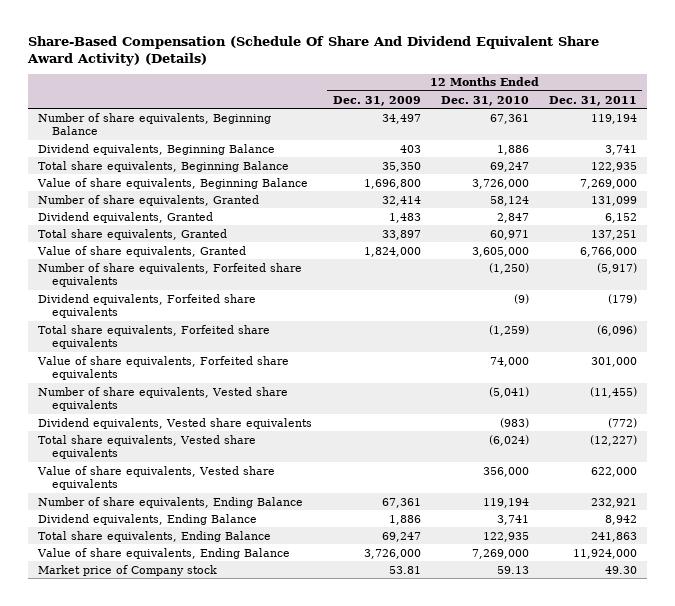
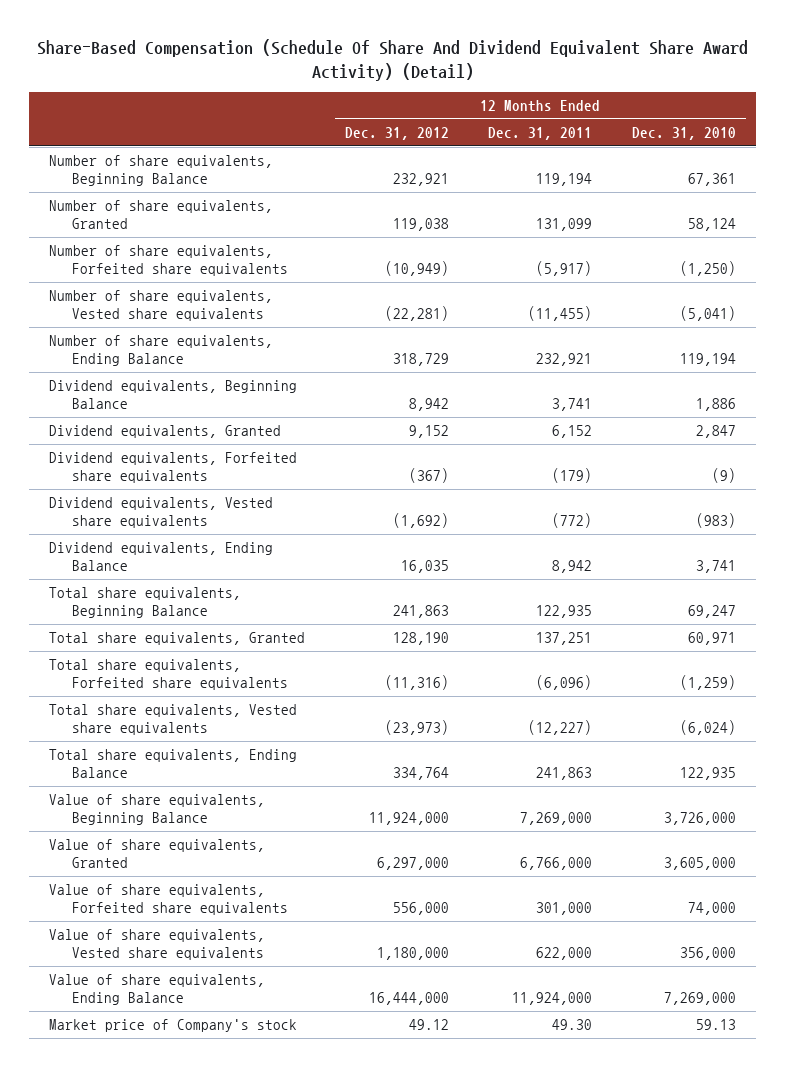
[27,35,600,66] Share-Based Compensation (Schedule Of Share And Dividend Equivalent Share Award Activity) (Details) -> [36,38,748,81] Share-Based Compensation (Schedule Of Share And Dividend Equivalent Share Award Activity) (Detail)
[332,95,421,106] Dec. 31, 2009 -> none
none -> [344,127,449,141] Dec. 31, 2012
[38,143,276,155] Dividend equivalents, Beginning Balance -> [49,380,298,409] Dividend equivalents, Beginning Balance
[38,211,214,223] Dividend equivalents, Granted -> [49,425,282,439] Dividend equivalents, Granted
[38,293,257,319] Dividend equivalents, Forfeited share equivalents -> [49,452,298,483] Dividend equivalents, Forfeited share equivalents
[38,417,313,429] Dividend equivalents, Vested share equivalents -> [49,497,274,528] Dividend equivalents, Vested share equivalents
[38,160,290,172] Total share equivalents, Beginning Balance -> [49,587,242,618] Total share equivalents, Beginning Balance
[38,228,228,240] Total share equivalents, Granted -> [49,632,306,646] Total share equivalents, Granted
[38,324,271,350] Total share equivalents, Forfeited share equivalents -> [49,659,288,690] Total share equivalents, Forfeited share equivalents
[38,434,257,460] Total share equivalents, Vested share equivalents -> [49,704,298,735] Total share equivalents, Vested share equivalents
[37,177,309,189] Value of share equivalents, Beginning Balance -> [49,794,266,825] Value of share equivalents, Beginning Balance
[37,245,247,257] Value of share equivalents, Granted -> [49,839,266,868] Value of share equivalents, Granted
[37,355,290,381] Value of share equivalents, Forfeited share equivalents -> [49,884,288,915] Value of share equivalents, Forfeited share equivalents
[37,465,276,491] Value of share equivalents, Vested share equivalents -> [49,929,266,960] Value of share equivalents, Vested share equivalents
[38,564,218,576] Market price of Company stock -> [49,1019,298,1033] Market price of Company's stock

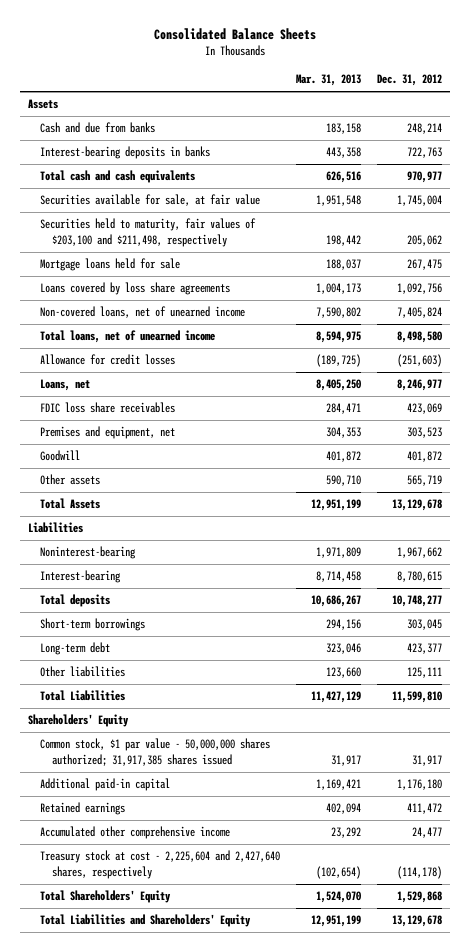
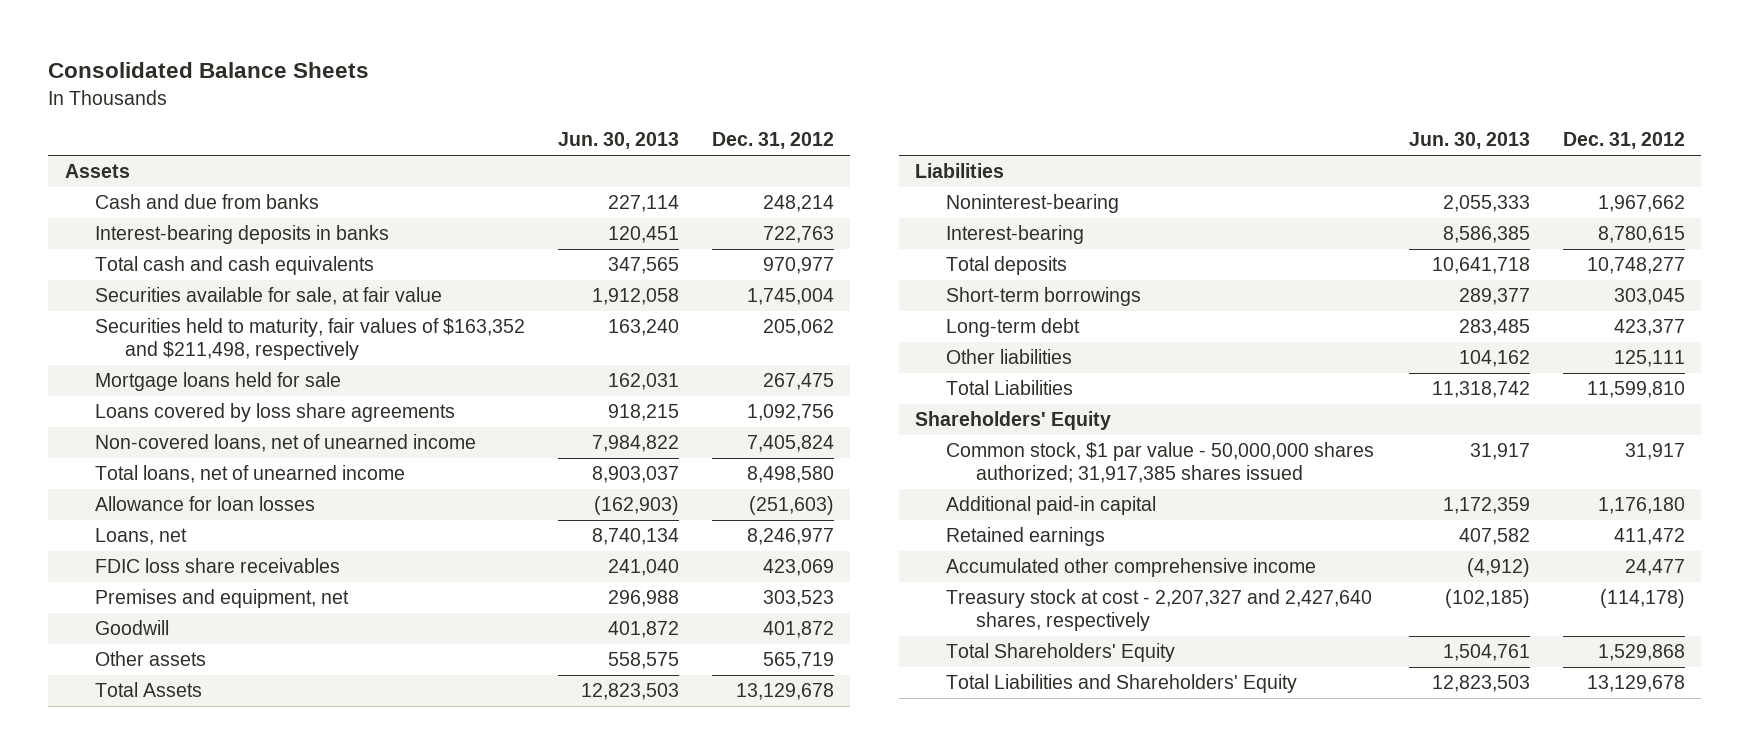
[296,74,362,87] Mar. 31, 2013 -> none
none -> [557,132,679,150] Jun. 30, 2013
[39,218,256,247] Securities held to maturity, fair values of $203,100 and $211,498, respectively -> [95,318,526,361] Securities held to maturity, fair values of $163,352 and $211,498, respectively
[39,354,175,366] Allowance for credit losses -> [95,496,316,512] Allowance for loan losses
[39,850,280,879] Treasury stock at cost - 2,225,604 and 2,427,640 shares, respectively -> [945,589,1372,632] Treasury stock at cost - 2,207,327 and 2,427,640 shares, respectively

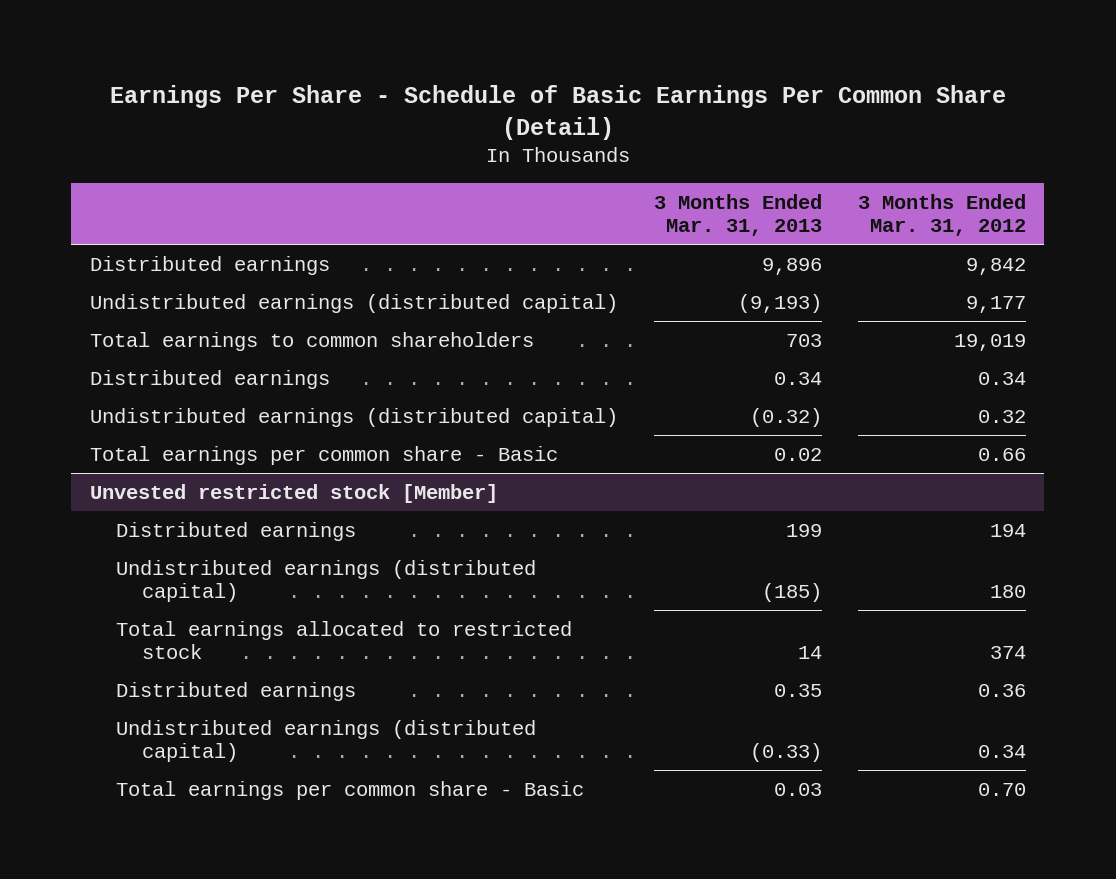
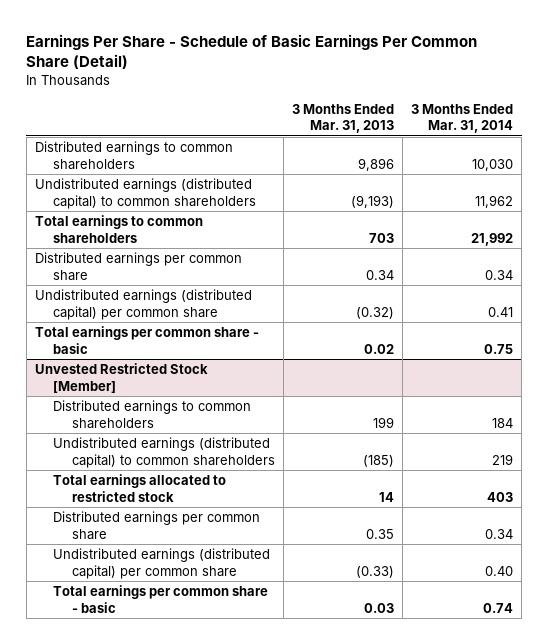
[858,193,1027,237] 3 Months Ended Mar. 31, 2012 -> none
none -> [411,103,514,134] 3 Months Ended Mar. 31, 2014
[89,255,330,275] Distributed earnings -> [34,141,233,170] Distributed earnings to common shareholders
[89,293,618,313] Undistributed earnings (distributed capital) -> [34,178,257,209] Undistributed earnings (distributed capital) to common shareholders
[89,369,330,389] Distributed earnings -> [34,252,242,281] Distributed earnings per common share
[89,407,618,427] Undistributed earnings (distributed capital) -> [34,289,252,320] Undistributed earnings (distributed capital) per common share
[89,445,558,465] Total earnings per common share - Basic -> [34,326,259,354] Total earnings per common share - basic
[89,483,498,503] Unvested restricted stock [Member] -> [34,363,208,393] Unvested Restricted Stock [Member]
[115,521,356,541] Distributed earnings -> [53,400,252,429] Distributed earnings to common shareholders
[115,559,536,603] Undistributed earnings (distributed capital) -> [53,437,275,468] Undistributed earnings (distributed capital) to common shareholders
[115,681,356,701] Distributed earnings -> [53,511,261,540] Distributed earnings per common share
[115,719,536,763] Undistributed earnings (distributed capital) -> [53,548,271,579] Undistributed earnings (distributed capital) per common share
[115,780,584,800] Total earnings per common share - Basic -> [53,585,269,613] Total earnings per common share - basic

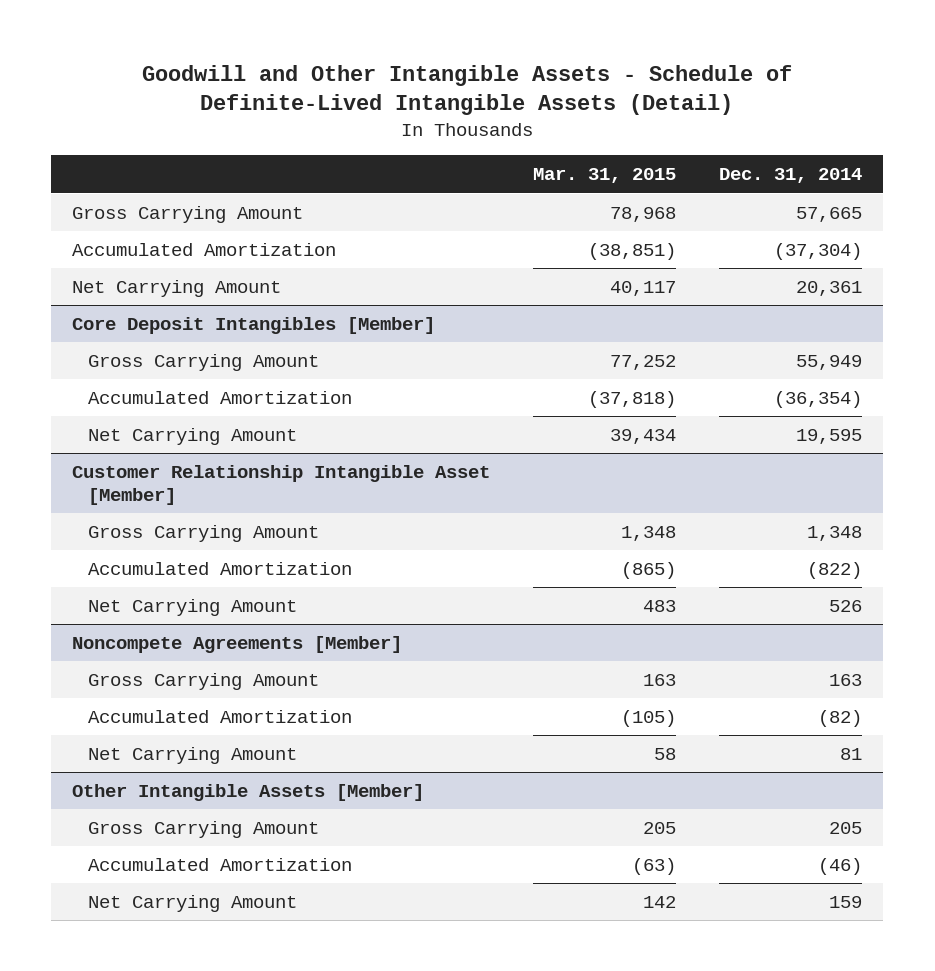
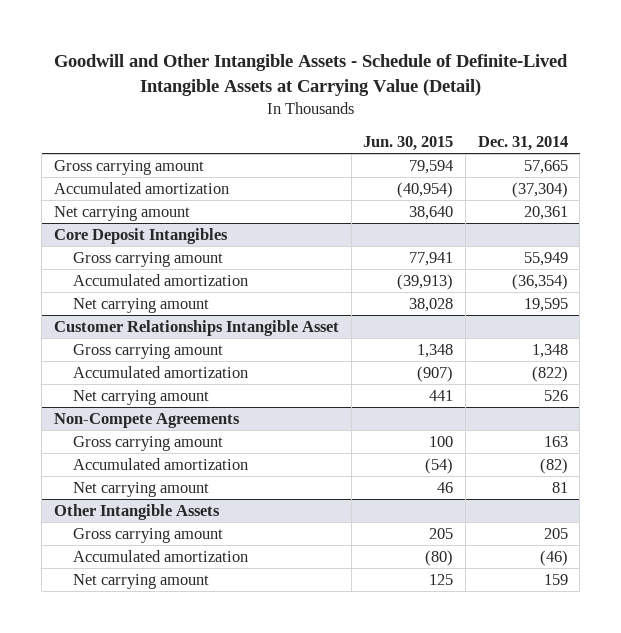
[142,64,793,116] Goodwill and Other Intangible Assets - Schedule of Definite-Lived Intangible Assets (Detail) -> [53,54,568,97] Goodwill and Other Intangible Assets - Schedule of Definite-Lived Intangible Assets at Carrying Value (Detail)
[533,168,677,184] Mar. 31, 2015 -> none
none -> [363,136,454,152] Jun. 30, 2015
[72,205,304,223] Gross Carrying Amount -> [53,159,204,175] Gross carrying amount
[72,242,337,256] Accumulated Amortization -> [53,181,229,194] Accumulated amortization
[72,279,282,297] Net Carrying Amount -> [53,205,190,221] Net carrying amount
[72,316,436,334] Core Deposit Intangibles [Member] -> [53,227,228,244] Core Deposit Intangibles
[88,353,320,371] Gross Carrying Amount -> [73,251,224,267] Gross carrying amount
[88,390,353,404] Accumulated Amortization -> [73,273,249,286] Accumulated amortization
[88,427,298,445] Net Carrying Amount -> [73,297,210,313] Net carrying amount
[72,464,491,505] Customer Relationship Intangible Asset [Member] -> [53,319,339,336] Customer Relationships Intangible Asset
[88,524,320,542] Gross Carrying Amount -> [73,343,224,359] Gross carrying amount
[88,561,353,575] Accumulated Amortization -> [73,365,249,378] Accumulated amortization
[88,598,298,616] Net Carrying Amount -> [73,389,210,405] Net carrying amount
[72,635,403,653] Noncompete Agreements [Member] -> [53,412,240,428] Non-Compete Agreements
[88,672,320,690] Gross Carrying Amount -> [73,435,224,451] Gross carrying amount
[88,709,353,723] Accumulated Amortization -> [73,457,249,470] Accumulated amortization
[88,746,298,764] Net Carrying Amount -> [73,481,210,497] Net carrying amount
[72,783,425,801] Other Intangible Assets [Member] -> [53,503,220,520] Other Intangible Assets
[88,820,320,838] Gross Carrying Amount -> [73,527,224,543] Gross carrying amount
[88,857,353,871] Accumulated Amortization -> [73,549,249,562] Accumulated amortization
[88,894,298,912] Net Carrying Amount -> [73,573,210,589] Net carrying amount

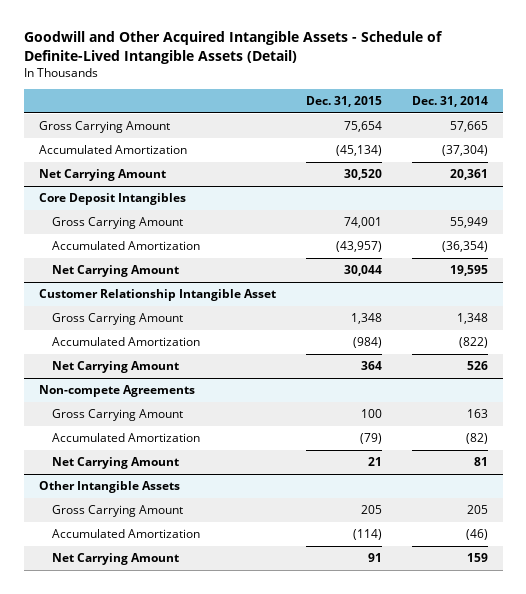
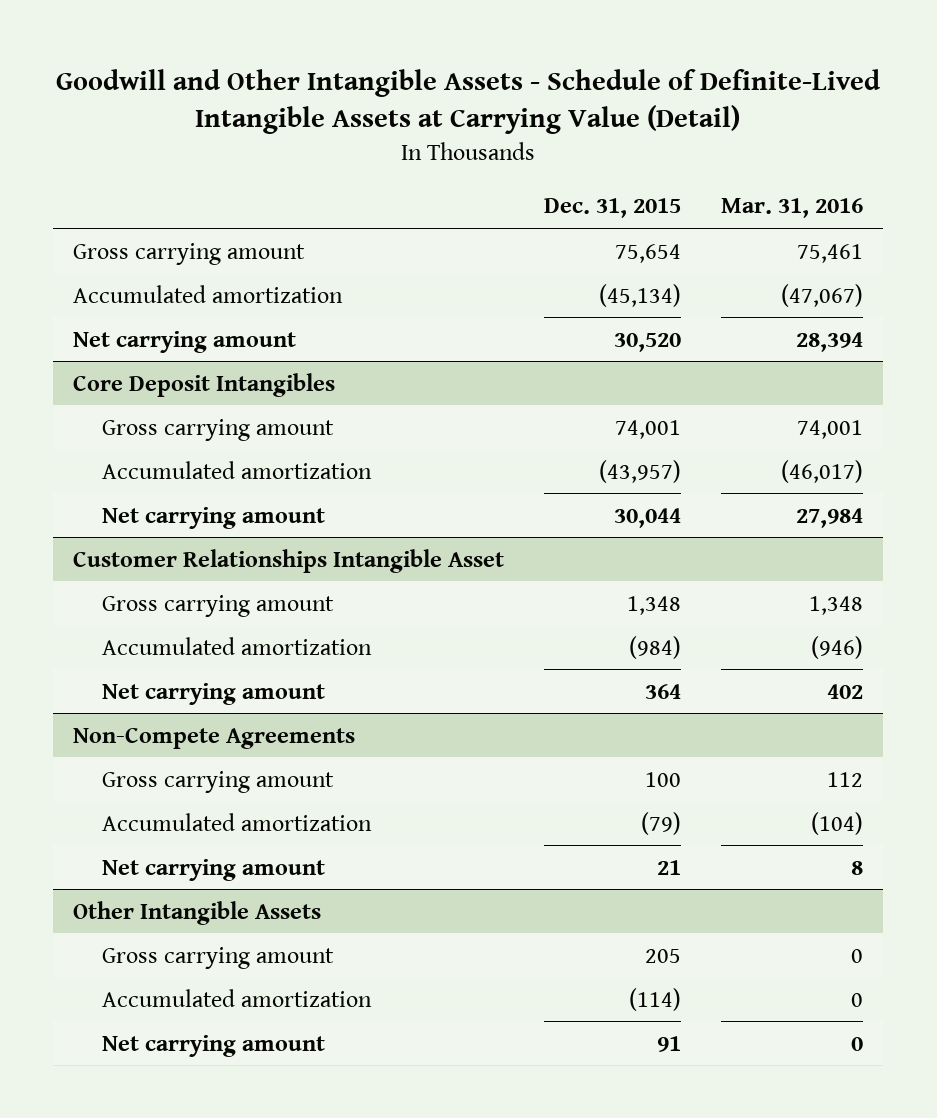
[23,31,443,65] Goodwill and Other Acquired Intangible Assets - Schedule of Definite-Lived Intangible Assets (Detail) -> [56,69,882,135] Goodwill and Other Intangible Assets - Schedule of Definite-Lived Intangible Assets at Carrying Value (Detail)
[411,96,488,108] Dec. 31, 2014 -> none
none -> [721,198,864,219] Mar. 31, 2016
[38,121,170,134] Gross Carrying Amount -> [73,242,306,265] Gross carrying amount
[38,145,187,155] Accumulated Amortization -> [73,284,344,303] Accumulated amortization
[38,169,166,182] Net Carrying Amount -> [73,330,297,353] Net carrying amount
[52,217,184,230] Gross Carrying Amount -> [102,418,335,441] Gross carrying amount
[52,241,201,251] Accumulated Amortization -> [102,460,373,479] Accumulated amortization
[52,265,180,278] Net Carrying Amount -> [102,506,326,529] Net carrying amount
[38,289,276,302] Customer Relationship Intangible Asset -> [73,548,505,573] Customer Relationships Intangible Asset
[52,313,184,326] Gross Carrying Amount -> [102,594,335,617] Gross carrying amount
[52,337,201,347] Accumulated Amortization -> [102,636,373,655] Accumulated amortization
[52,361,180,374] Net Carrying Amount -> [102,682,326,705] Net carrying amount
[38,385,195,398] Non-compete Agreements -> [73,727,356,749] Non-Compete Agreements
[52,409,184,422] Gross Carrying Amount -> [102,770,335,793] Gross carrying amount
[52,433,201,443] Accumulated Amortization -> [102,812,373,831] Accumulated amortization
[52,457,180,470] Net Carrying Amount -> [102,858,326,881] Net carrying amount
[52,505,184,518] Gross Carrying Amount -> [102,946,335,969] Gross carrying amount
[52,529,201,539] Accumulated Amortization -> [102,988,373,1007] Accumulated amortization
[52,553,180,566] Net Carrying Amount -> [102,1034,326,1057] Net carrying amount

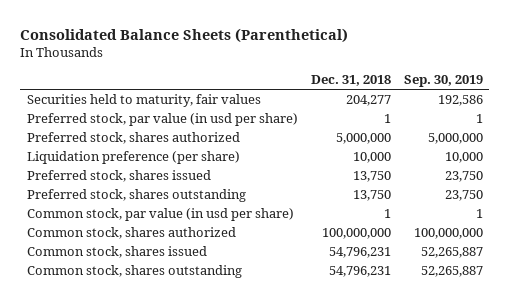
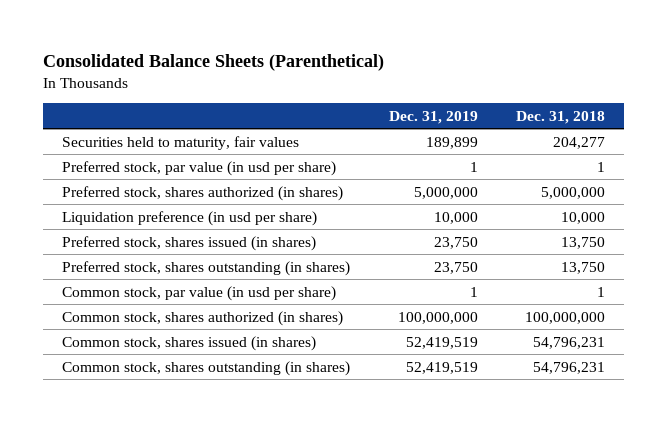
[403,75,483,88] Sep. 30, 2019 -> none
none -> [388,110,478,124] Dec. 31, 2019
[26,132,240,145] Preferred stock, shares authorized -> [61,185,343,201] Preferred stock, shares authorized (in shares)
[26,151,240,165] Liquidation preference (per share) -> [61,210,317,226] Liquidation preference (in usd per share)
[26,170,211,183] Preferred stock, shares issued -> [61,235,316,251] Preferred stock, shares issued (in shares)
[26,189,246,203] Preferred stock, shares outstanding -> [61,260,350,276] Preferred stock, shares outstanding (in shares)
[26,227,236,240] Common stock, shares authorized -> [61,310,343,326] Common stock, shares authorized (in shares)
[26,246,207,259] Common stock, shares issued -> [61,335,316,351] Common stock, shares issued (in shares)
[26,265,242,279] Common stock, shares outstanding -> [61,360,350,376] Common stock, shares outstanding (in shares)

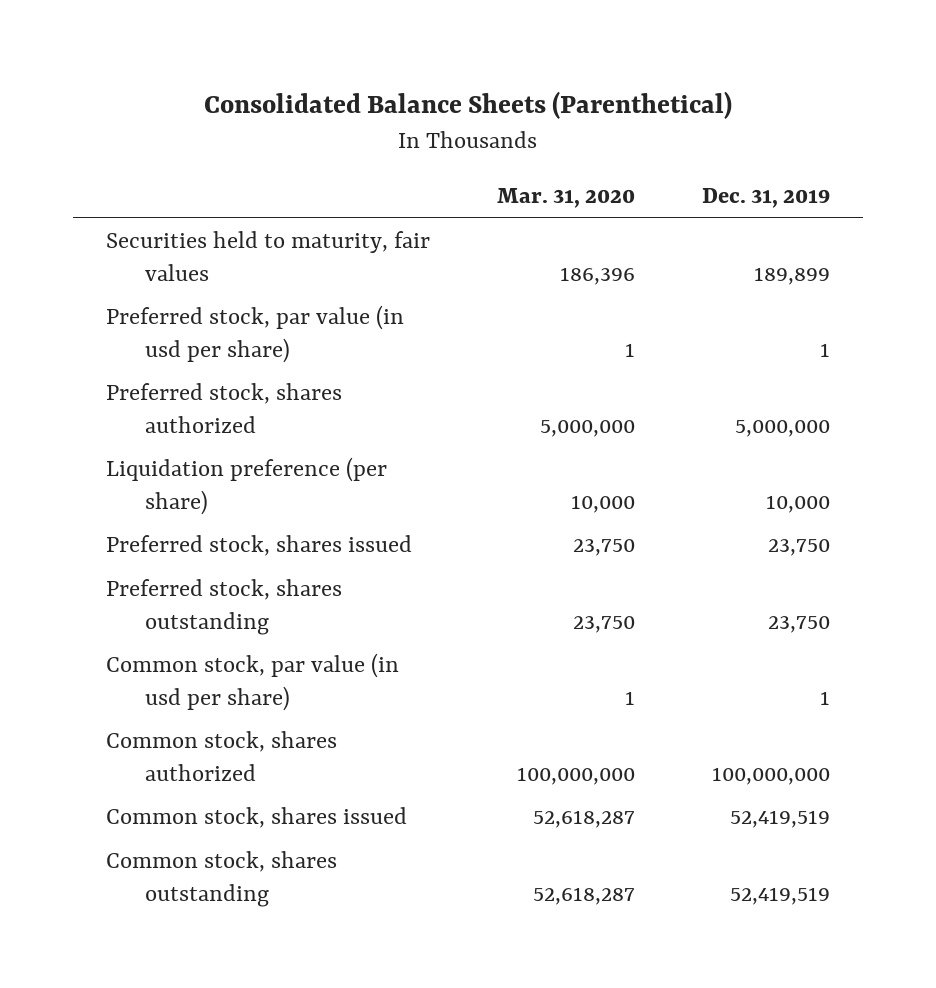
[516,110,606,124] Dec. 31, 2018 -> none
none -> [496,188,635,209] Mar. 31, 2020
[61,185,343,201] Preferred stock, shares authorized (in shares) -> [106,383,343,433] Preferred stock, shares authorized
[61,210,317,226] Liquidation preference (in usd per share) -> [106,457,388,515] Liquidation preference (per share)
[61,235,316,251] Preferred stock, shares issued (in shares) -> [106,535,413,557] Preferred stock, shares issued
[61,260,350,276] Preferred stock, shares outstanding (in shares) -> [106,579,343,635] Preferred stock, shares outstanding
[61,310,343,326] Common stock, shares authorized (in shares) -> [106,731,338,781] Common stock, shares authorized
[61,335,316,351] Common stock, shares issued (in shares) -> [106,807,408,829] Common stock, shares issued
[61,360,350,376] Common stock, shares outstanding (in shares) -> [106,851,338,907] Common stock, shares outstanding

